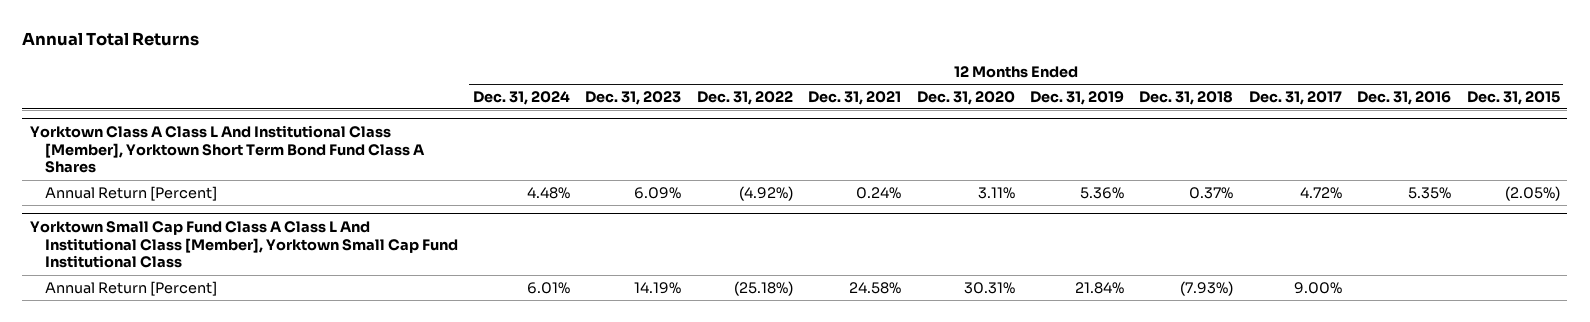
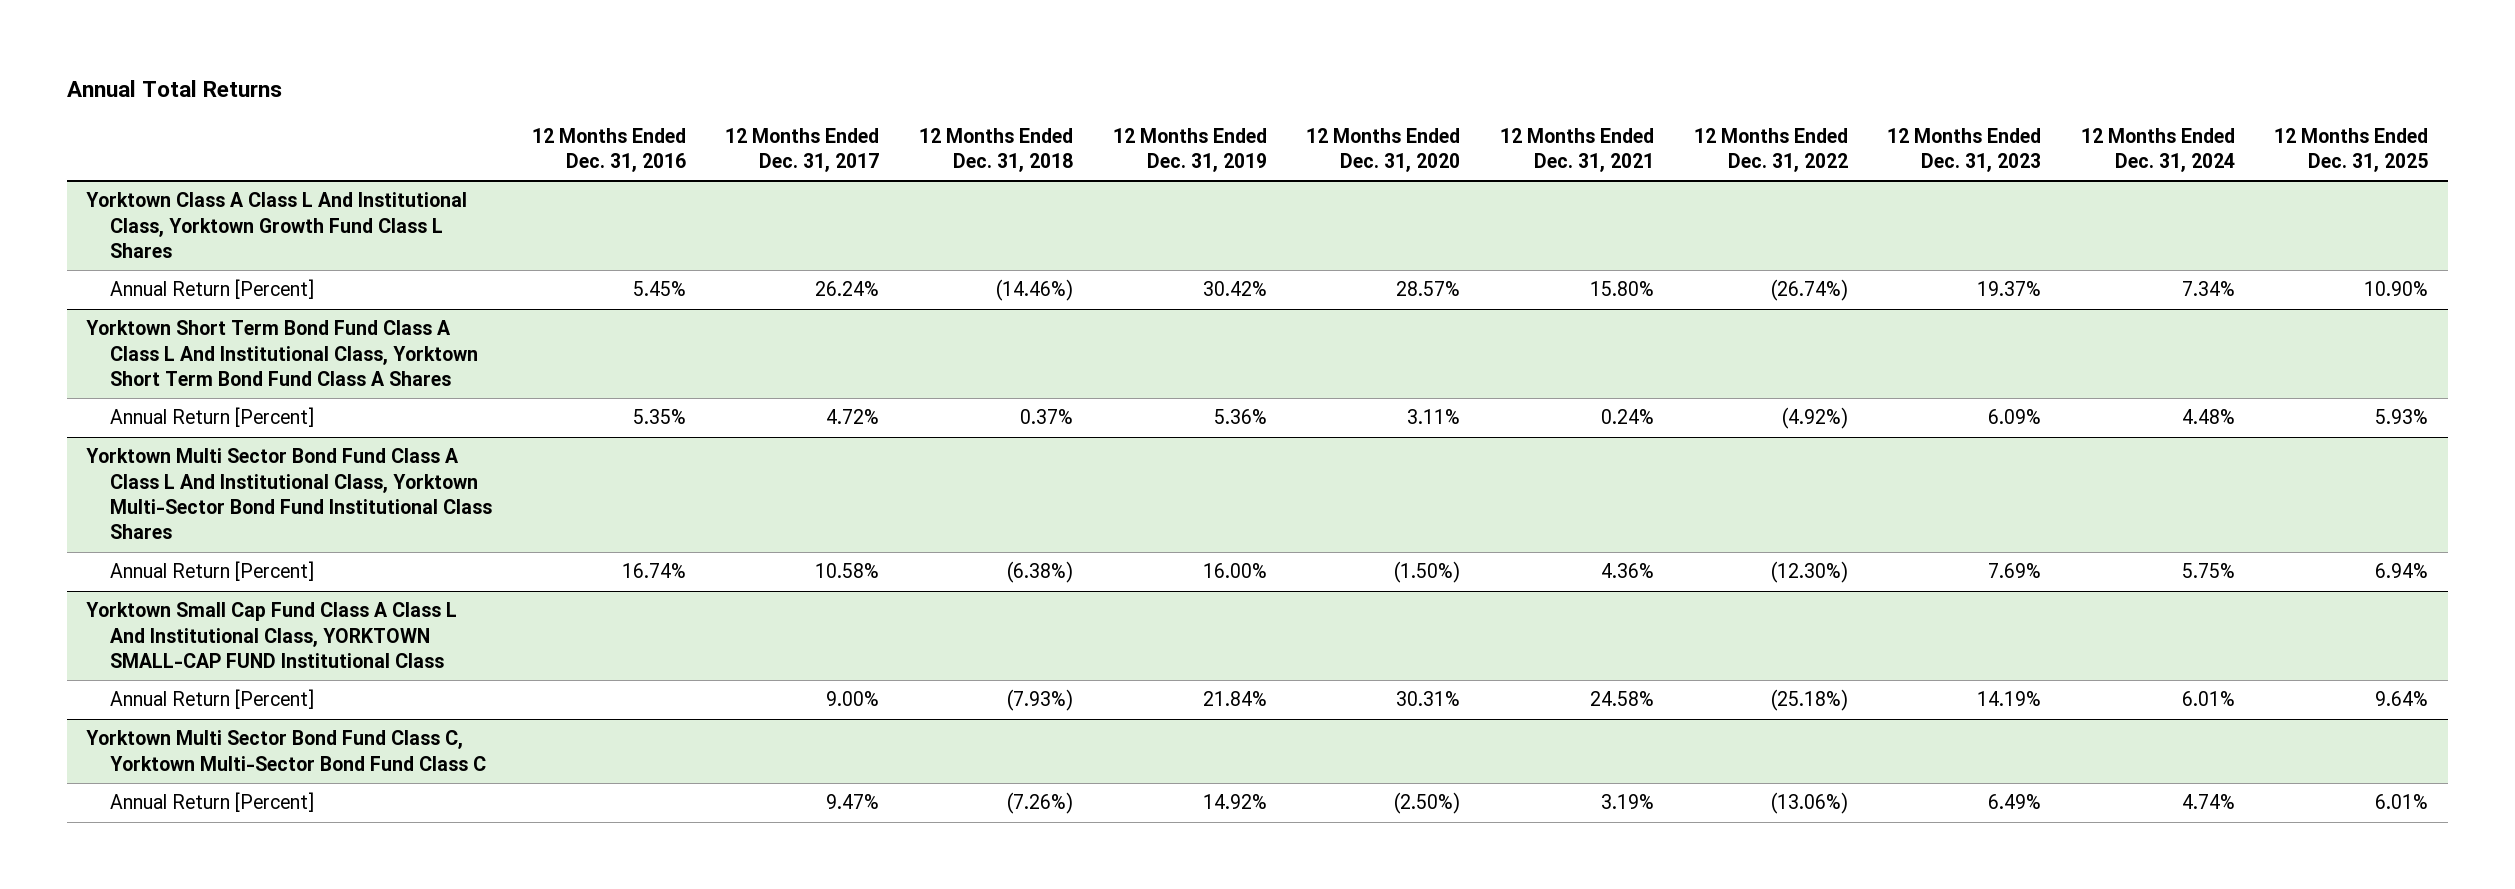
[1466,90,1560,105] Dec. 31, 2015 -> none
none -> [2274,127,2429,173] 12 Months Ended Dec. 31, 2025
none -> [86,192,468,258] Yorktown Class A Class L And Institutional Class, Yorktown Growth Fund Class L Shares
none -> [110,279,315,300] Annual Return [Percent]
[30,124,425,174] Yorktown Class A Class L And Institutional Class [Member], Yorktown Short Term Bond Fund Class A Shares -> [86,320,479,386] Yorktown Short Term Bond Fund Class A Class L And Institutional Class, Yorktown Short Term Bond Fund Class A Shares
none -> [86,448,493,540] Yorktown Multi Sector Bond Fund Class A Class L And Institutional Class, Yorktown Multi-Sector Bond Fund Institutional Class Shares
none -> [110,561,315,582] Annual Return [Percent]
[30,220,458,269] Yorktown Small Cap Fund Class A Class L And Institutional Class [Member], Yorktown Small Cap Fund Institutional Class -> [86,602,458,668] Yorktown Small Cap Fund Class A Class L And Institutional Class, YORKTOWN SMALL-CAP FUND Institutional Class
none -> [86,730,487,771] Yorktown Multi Sector Bond Fund Class C, Yorktown Multi-Sector Bond Fund Class C
none -> [110,792,315,813] Annual Return [Percent]

